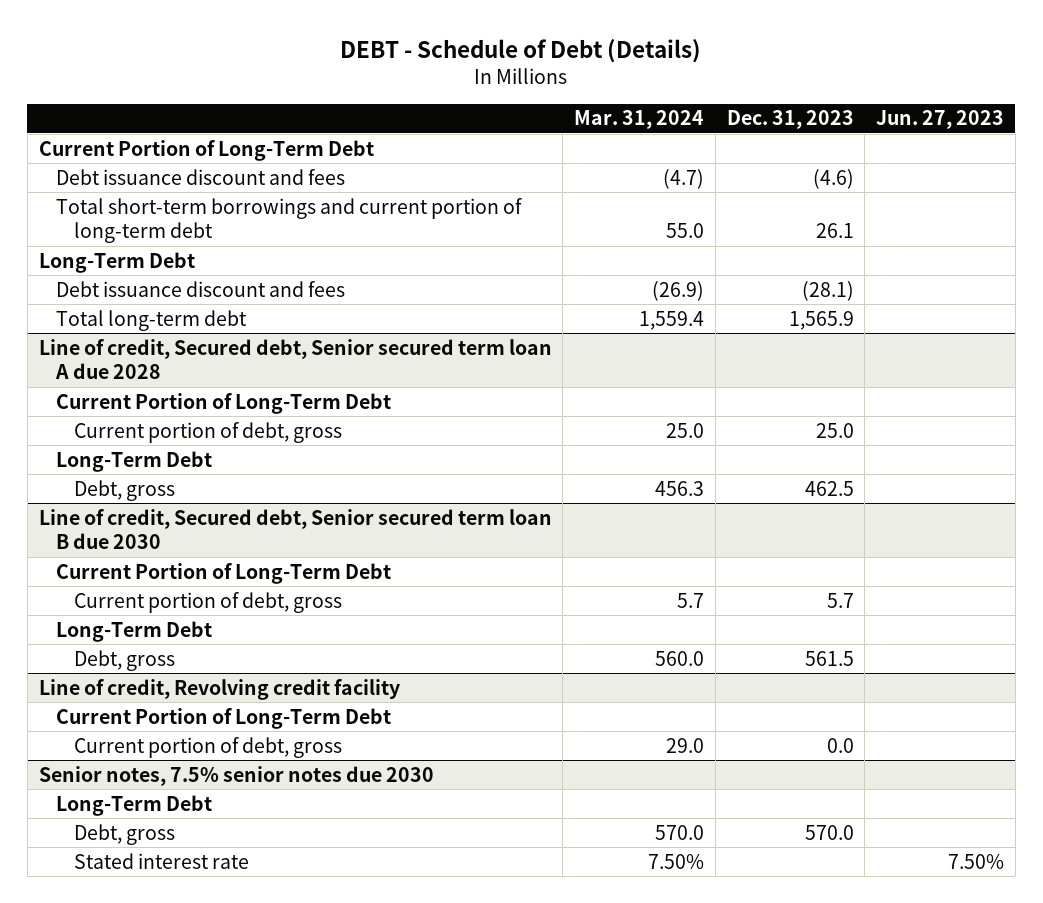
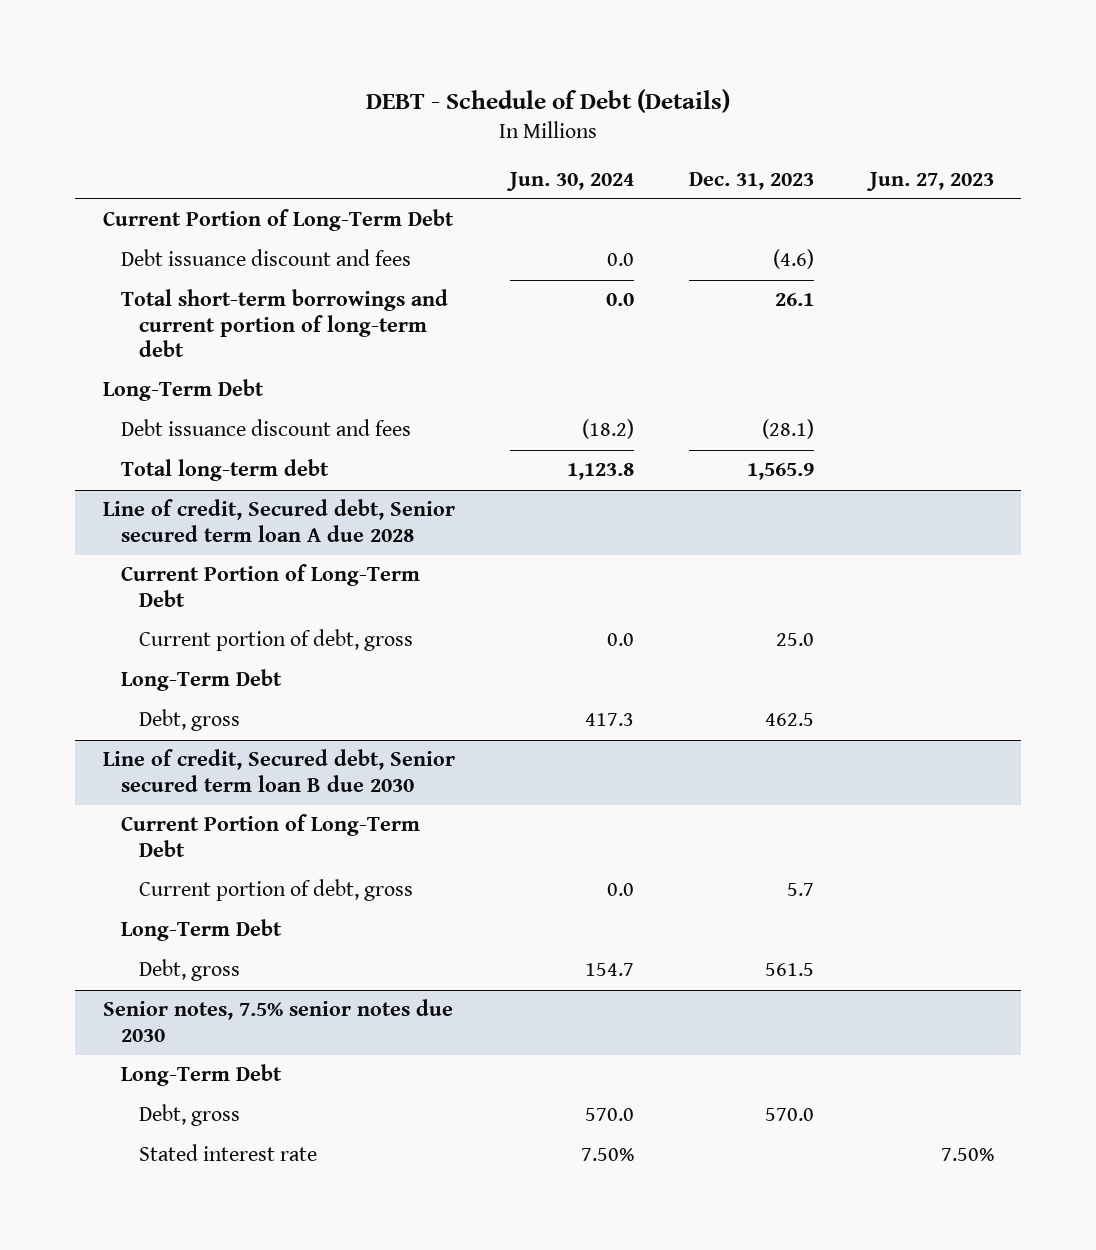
[574,110,705,130] Mar. 31, 2024 -> none
none -> [506,171,635,191] Jun. 30, 2024
[38,678,400,700] Line of credit, Revolving credit facility -> none
[56,707,392,729] Current Portion of Long-Term Debt -> none
[74,736,343,758] Current portion of debt, gross -> none

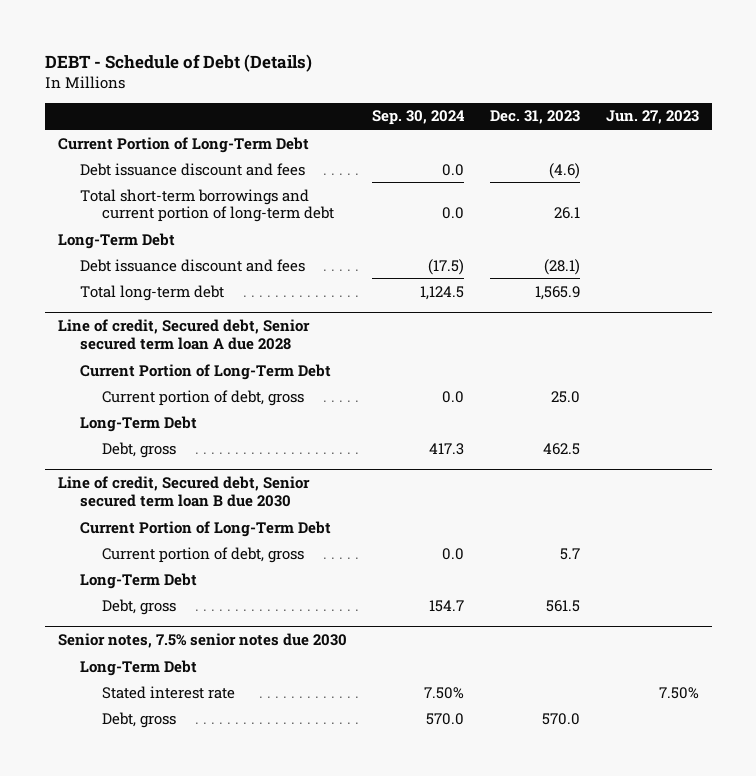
[506,171,635,191] Jun. 30, 2024 -> none
none -> [372,110,466,126] Sep. 30, 2024
[139,1104,241,1127] Debt, gross -> [102,711,177,728] Debt, gross

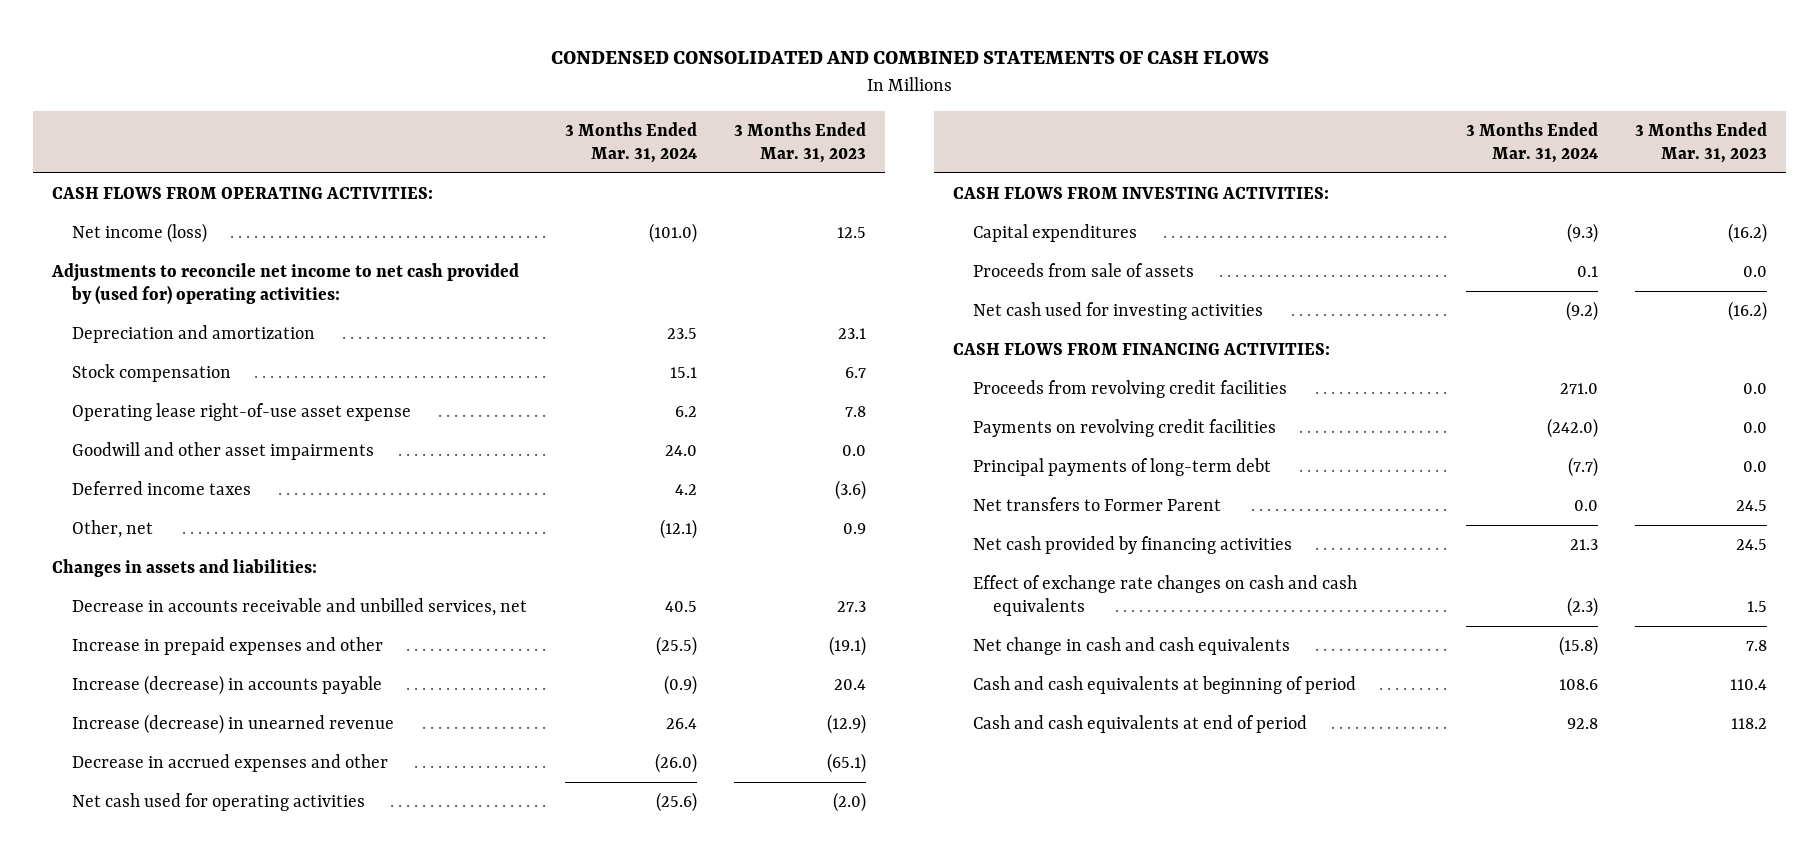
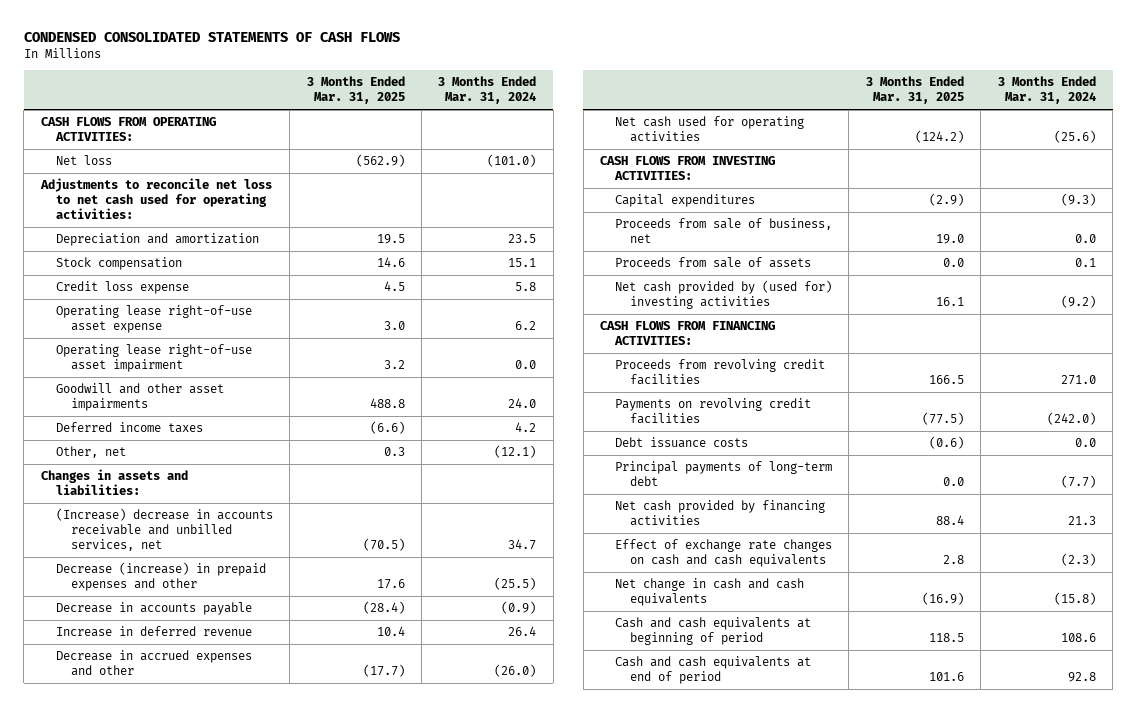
[550,51,1269,65] CONDENSED CONSOLIDATED AND COMBINED STATEMENTS OF CASH FLOWS -> [23,32,400,43] CONDENSED CONSOLIDATED STATEMENTS OF CASH FLOWS
[734,121,867,163] 3 Months Ended Mar. 31, 2023 -> none
none -> [306,76,405,105] 3 Months Ended Mar. 31, 2025
[72,223,208,244] Net income (loss) -> [55,155,112,166] Net loss
[51,263,520,305] Adjustments to reconcile net income to net cash provided by (used for) operating activities: -> [39,178,272,220] Adjustments to reconcile net loss to net cash used for operating activities:
none -> [55,281,189,295] Credit loss expense
none -> [55,344,252,373] Operating lease right-of-use asset impairment
[72,598,528,617] Decrease in accounts receivable and unbilled services, net -> [55,508,273,552] (Increase) decrease in accounts receivable and unbilled services, net
[664,601,697,613] 40.5 -> [508,539,537,551] 34.7
[72,637,384,656] Increase in prepaid expenses and other -> [55,562,266,592] Decrease (increase) in prepaid expenses and other
[72,675,383,696] Increase (decrease) in accounts payable -> [55,602,252,616] Decrease in accounts payable
[72,714,395,735] Increase (decrease) in unearned revenue -> [55,626,252,638] Increase in deferred revenue
none -> [614,218,832,244] Proceeds from sale of business, net
[973,302,1264,321] Net cash used for investing activities -> [614,280,832,310] Net cash provided by (used for) investing activities
none -> [614,437,748,449] Debt issuance costs
[973,497,1222,512] Net transfers to Former Parent -> none

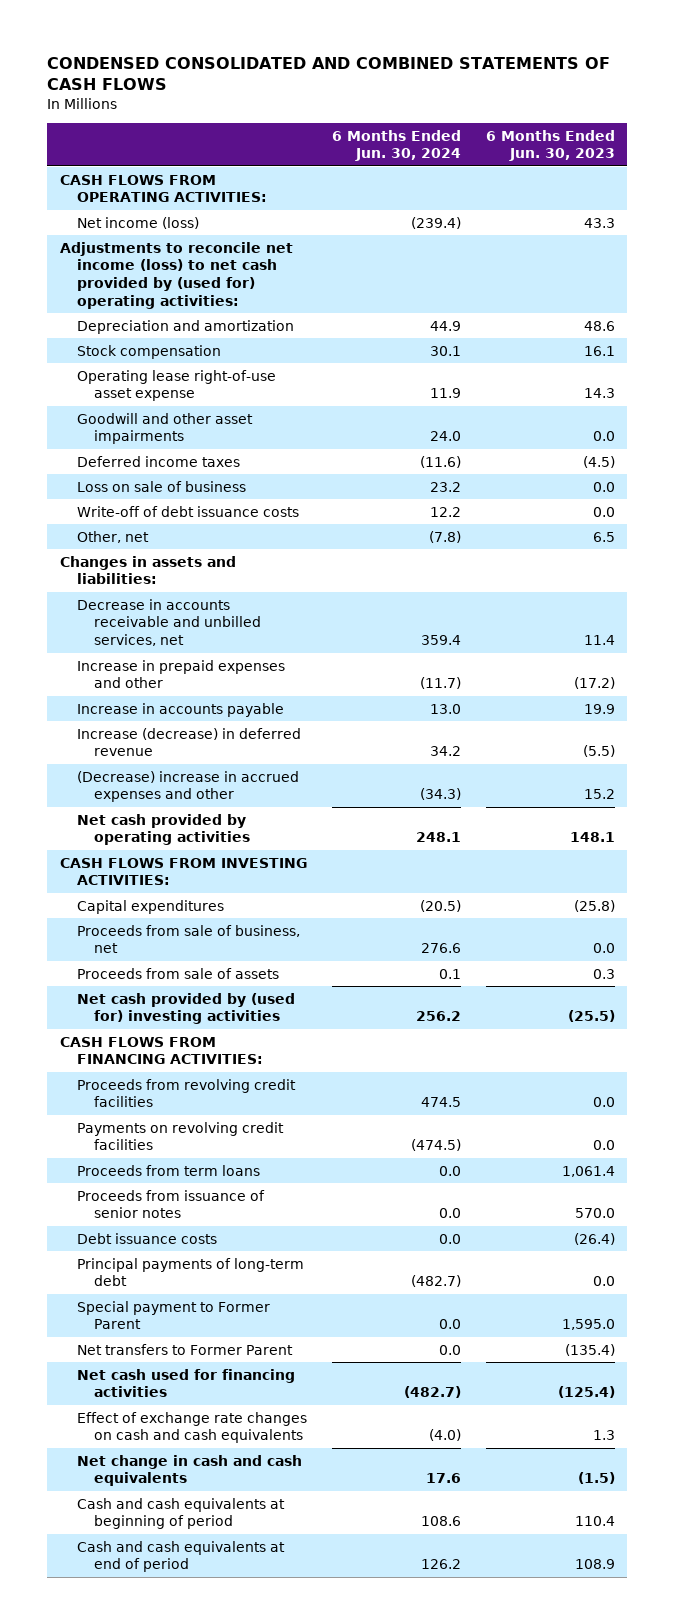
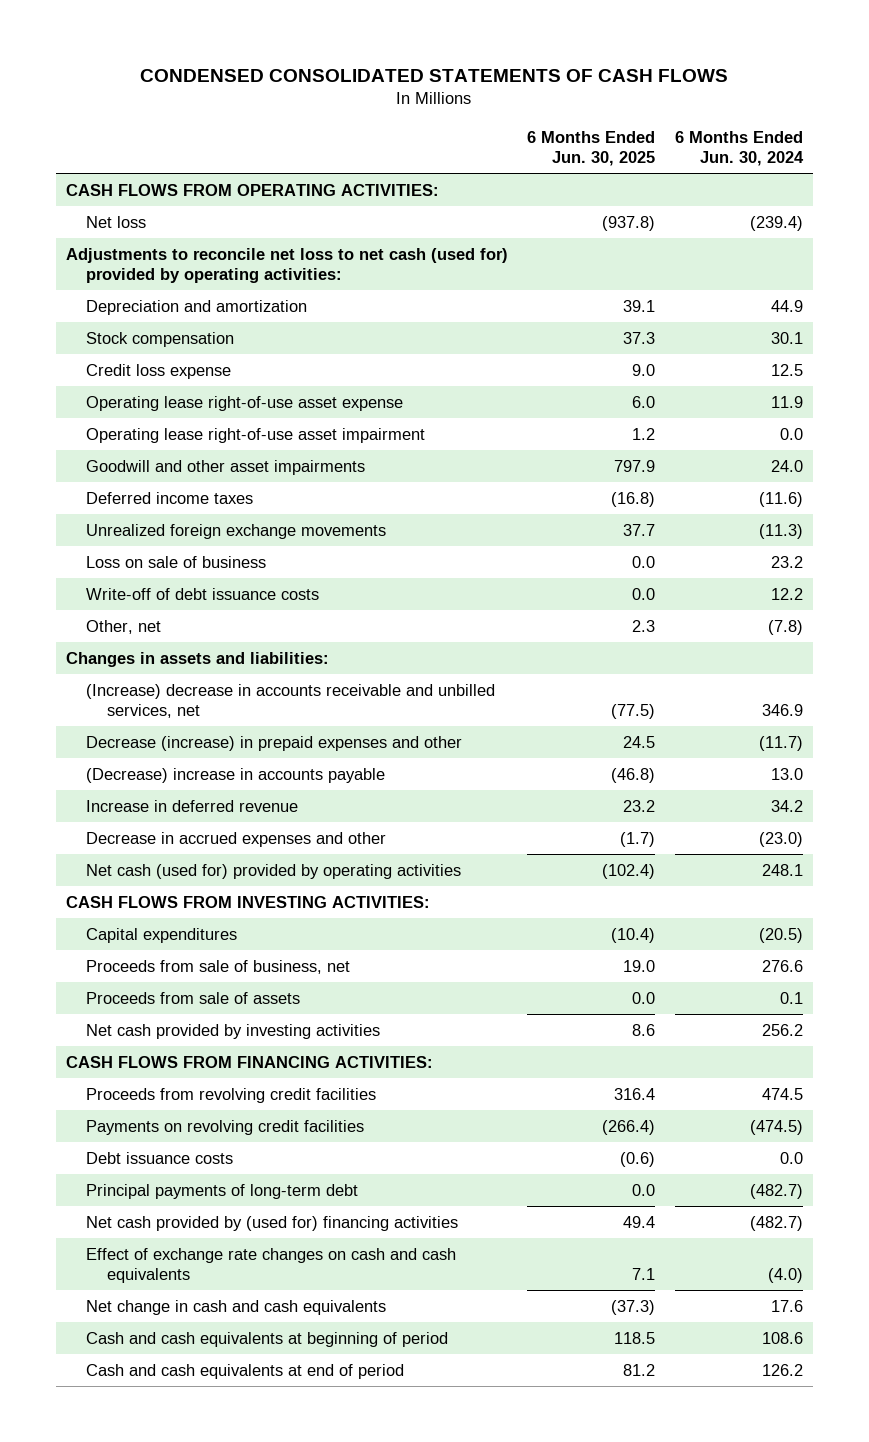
[47,56,611,91] CONDENSED CONSOLIDATED AND COMBINED STATEMENTS OF CASH FLOWS -> [140,68,729,82] CONDENSED CONSOLIDATED STATEMENTS OF CASH FLOWS
[485,129,615,162] 6 Months Ended Jun. 30, 2023 -> none
none -> [527,130,656,166] 6 Months Ended Jun. 30, 2025
[76,216,199,229] Net income (loss) -> [86,215,147,228] Net loss
[59,241,293,309] Adjustments to reconcile net income (loss) to net cash provided by (used for) operating activities: -> [65,247,508,284] Adjustments to reconcile net loss to net cash (used for) provided by operating activities:
none -> [86,363,232,379] Credit loss expense
none -> [86,427,426,443] Operating lease right-of-use asset impairment
none -> [86,523,387,539] Unrealized foreign exchange movements
[76,598,262,646] Decrease in accounts receivable and unbilled services, net -> [86,683,496,719] (Increase) decrease in accounts receivable and unbilled services, net
[420,634,461,645] 359.4 -> [762,704,804,717] 346.9
[76,659,285,689] Increase in prepaid expenses and other -> [86,735,463,751] Decrease (increase) in prepaid expenses and other
[76,702,284,717] Increase in accounts payable -> [86,767,386,783] (Decrease) increase in accounts payable
[76,727,301,757] Increase (decrease) in deferred revenue -> [86,799,299,812] Increase in deferred revenue
[76,770,299,803] (Decrease) increase in accrued expenses and other -> [86,831,387,847] Decrease in accrued expenses and other
[419,788,461,801] (34.3) -> [759,831,804,847] (23.0)
[76,813,251,846] Net cash provided by operating activities -> [86,863,462,879] Net cash (used for) provided by operating activities
[76,992,295,1025] Net cash provided by (used for) investing activities -> [86,1023,381,1039] Net cash provided by investing activities
[76,1164,260,1176] Proceeds from term loans -> none
[76,1189,265,1219] Proceeds from issuance of senior notes -> none
[76,1300,270,1330] Special payment to Former Parent -> none
[76,1343,293,1355] Net transfers to Former Parent -> none
[76,1368,295,1398] Net cash used for financing activities -> [86,1215,459,1231] Net cash provided by (used for) financing activities

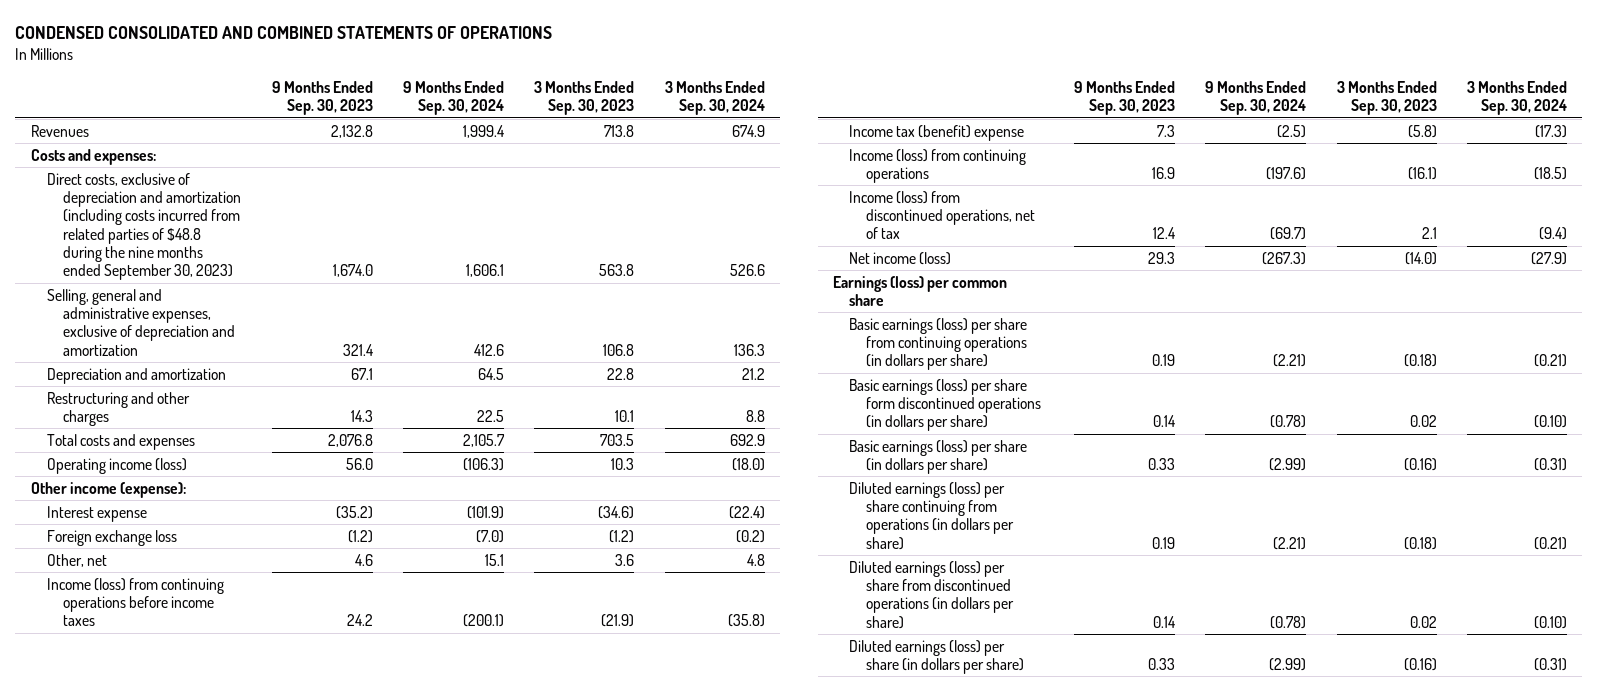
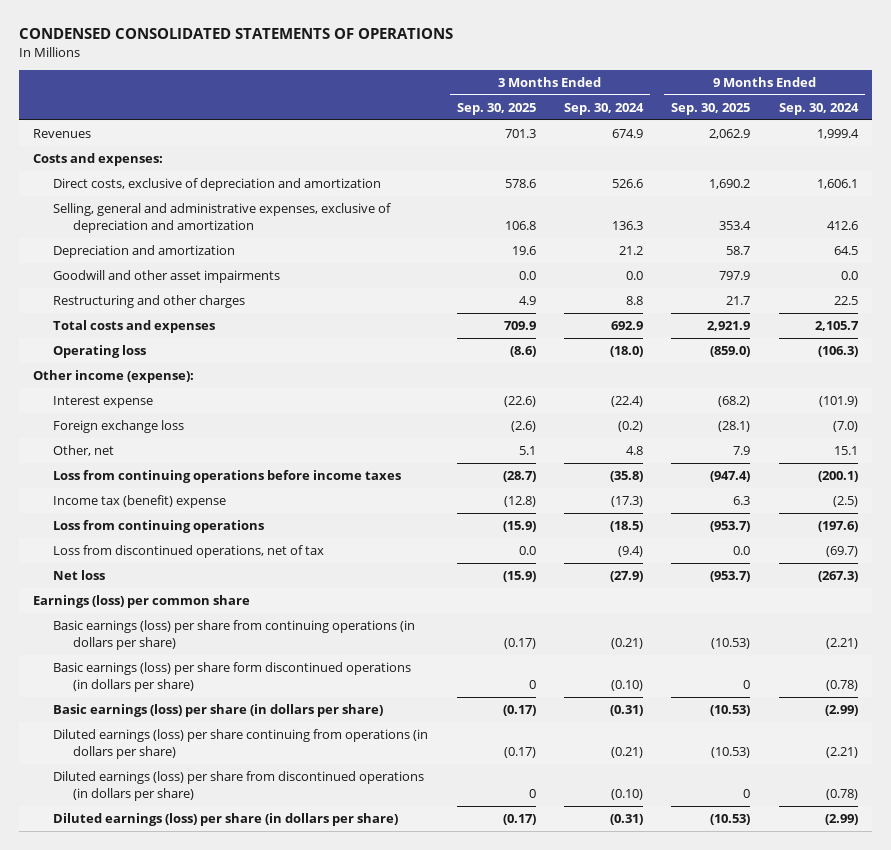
[15,26,553,40] CONDENSED CONSOLIDATED AND COMBINED STATEMENTS OF OPERATIONS -> [19,28,454,40] CONDENSED CONSOLIDATED STATEMENTS OF OPERATIONS
[271,80,373,116] 9 Months Ended Sep. 30, 2023 -> none
[534,80,635,116] 3 Months Ended Sep. 30, 2023 -> none
none -> [456,102,536,115] Sep. 30, 2025
none -> [671,102,751,115] Sep. 30, 2025
[46,172,242,281] Direct costs, exclusive of depreciation and amortization (including costs incurred from related parties of $48.8 during the nine months ended September 30, 2023) -> [53,178,382,192] Direct costs, exclusive of depreciation and amortization
none -> [53,270,281,284] Goodwill and other asset impairments
[46,457,187,474] Operating income (loss) -> [53,345,147,359] Operating loss
[46,577,224,627] Income (loss) from continuing operations before income taxes -> [53,470,402,484] Loss from continuing operations before income taxes
[849,148,1027,183] Income (loss) from continuing operations -> [53,520,265,534] Loss from continuing operations
[849,190,1035,240] Income (loss) from discontinued operations, net of tax -> [53,545,325,559] Loss from discontinued operations, net of tax
[849,251,952,265] Net income (loss) -> [53,570,106,581] Net loss

